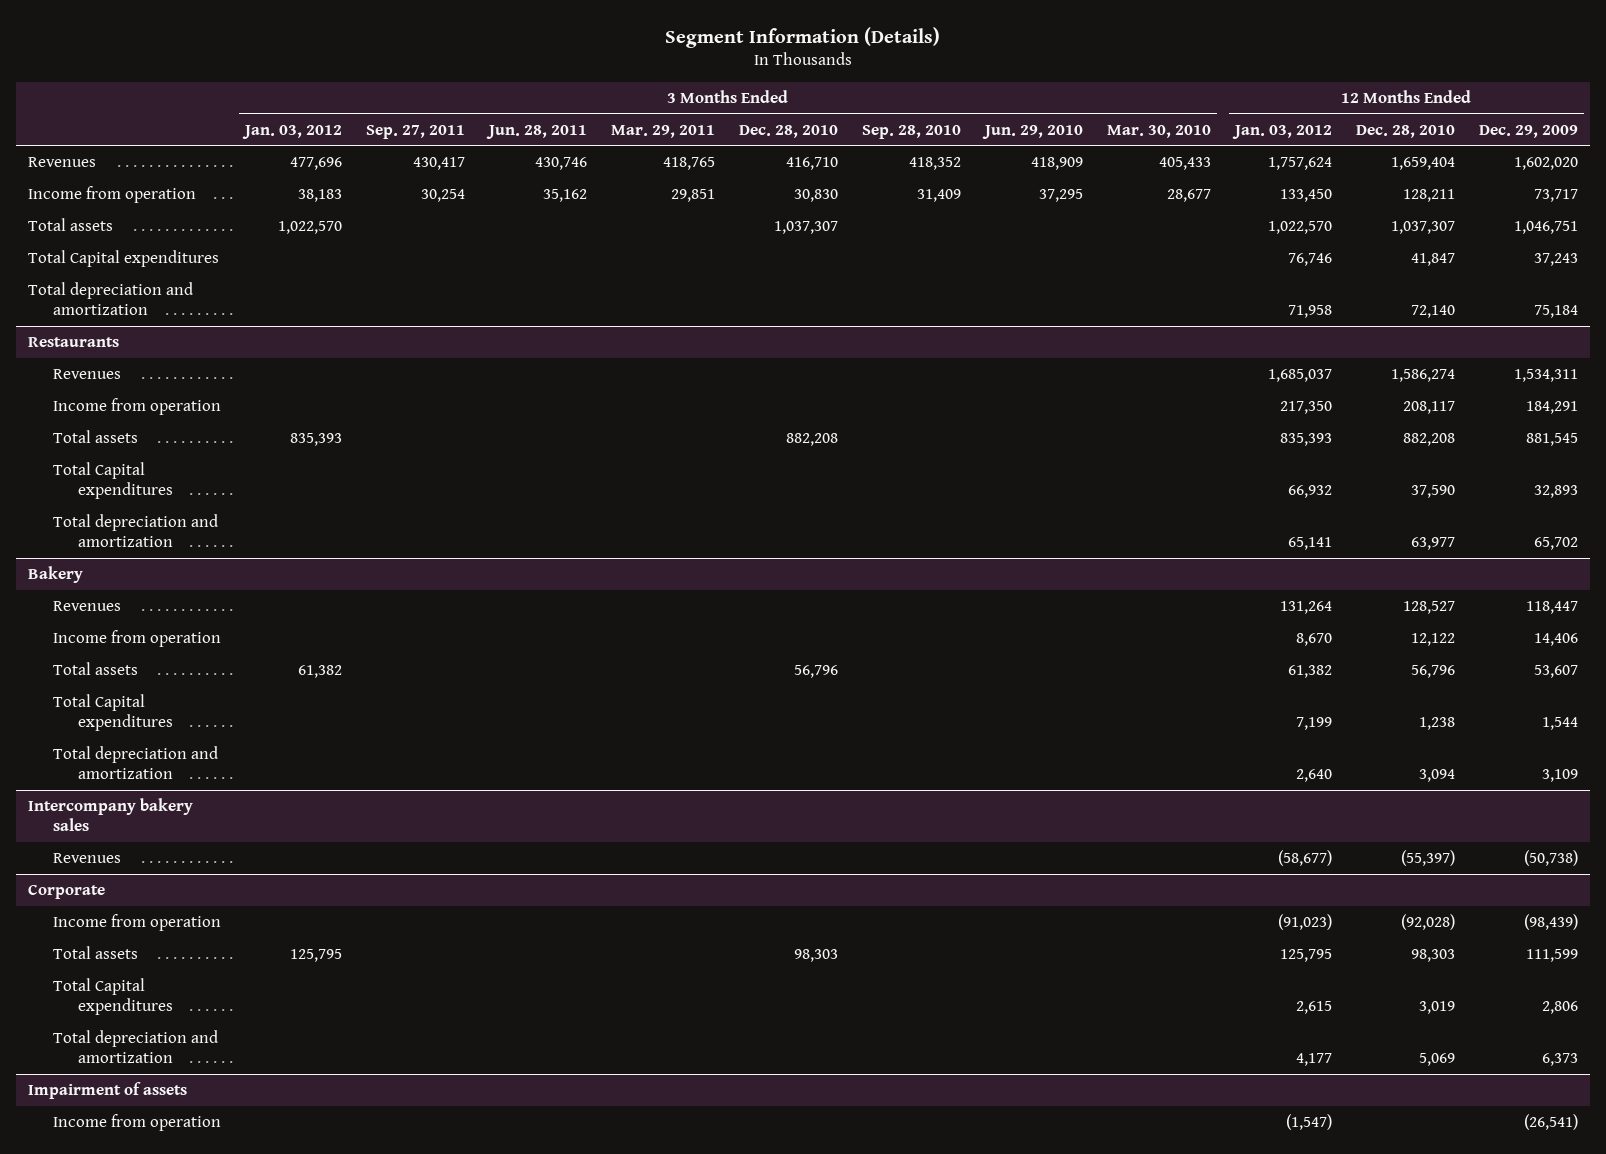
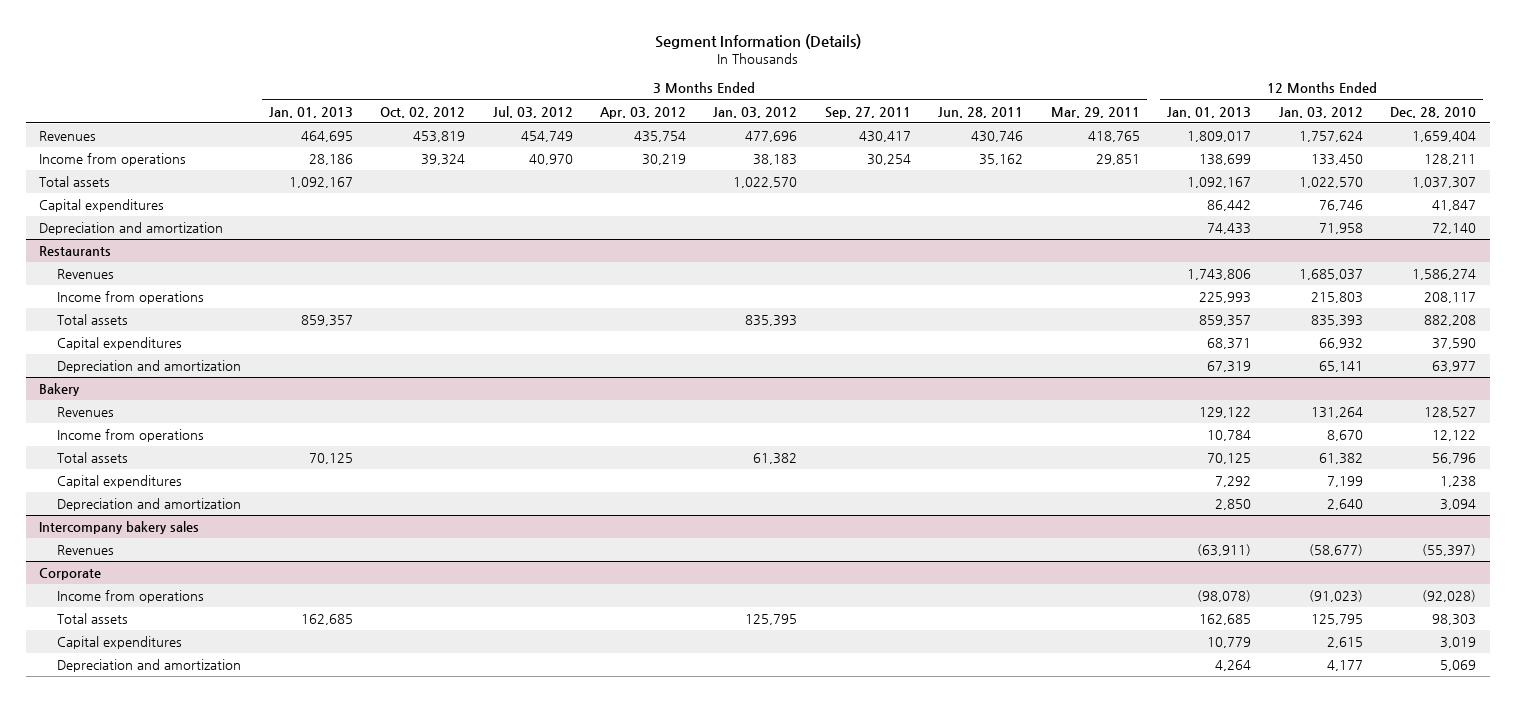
[738,124,838,138] Dec. 28, 2010 -> none
[861,124,961,139] Sep. 28, 2010 -> none
[981,124,1083,139] Jun. 29, 2010 -> none
[1106,124,1211,138] Mar. 30, 2010 -> none
[1478,124,1578,138] Dec. 29, 2009 -> none
none -> [268,106,353,118] Jan. 01, 2013
none -> [380,106,466,118] Oct. 02, 2012
none -> [492,105,573,118] Jul. 03, 2012
none -> [599,106,686,119] Apr. 03, 2012
none -> [1167,106,1252,118] Jan. 01, 2013
[28,186,197,204] Income from operation -> [39,153,187,167] Income from operations
[28,250,220,268] Total Capital expenditures -> [39,199,165,213] Capital expenditures
[28,282,194,316] Total depreciation and amortization -> [39,222,224,236] Depreciation and amortization
[52,398,221,416] Income from operation -> [57,291,205,305] Income from operations
[1279,401,1332,415] 217,350 -> [1310,292,1363,304] 215,803
[52,462,173,500] Total Capital expenditures -> [57,337,183,351] Capital expenditures
[52,514,218,548] Total depreciation and amortization -> [57,360,242,374] Depreciation and amortization
[52,630,221,648] Income from operation -> [57,429,205,443] Income from operations
[52,694,173,732] Total Capital expenditures -> [57,475,183,489] Capital expenditures
[52,746,218,780] Total depreciation and amortization -> [57,498,242,512] Depreciation and amortization
[52,914,221,932] Income from operation -> [57,590,205,604] Income from operations
[28,1082,188,1100] Impairment of assets -> none
[52,1114,221,1132] Income from operation -> none
[52,978,173,1016] Total Capital expenditures -> [57,636,183,650] Capital expenditures
[52,1030,218,1064] Total depreciation and amortization -> [57,659,242,673] Depreciation and amortization

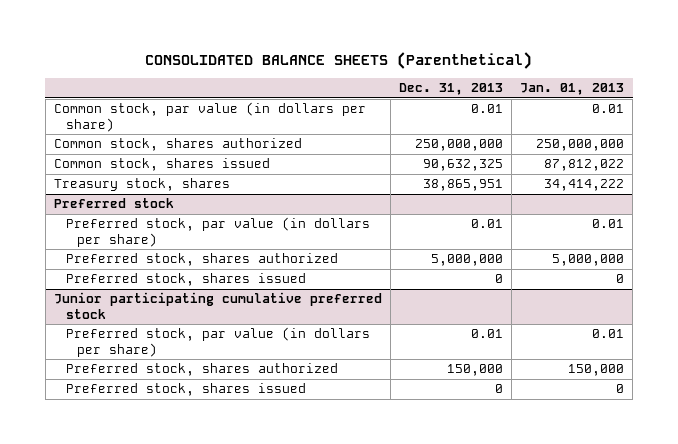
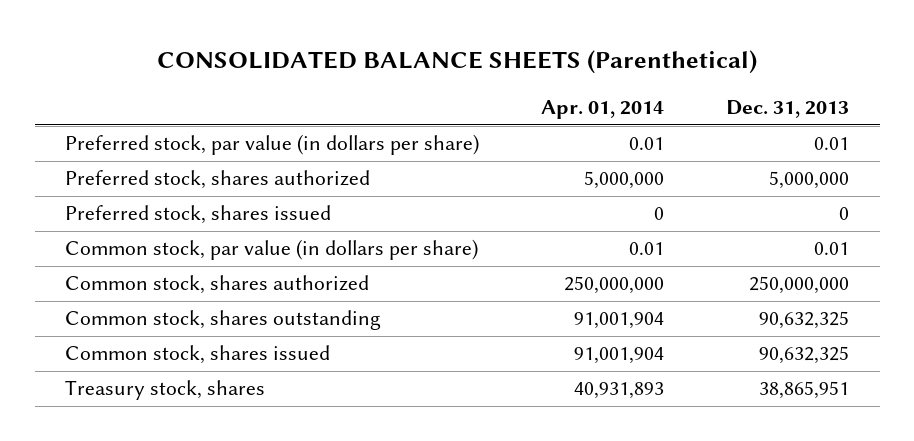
[520,83,625,96] Jan. 01, 2013 -> none
none -> [541,100,665,120] Apr. 01, 2014
none -> [65,134,480,156] Preferred stock, par value (in dollars per share)
none -> [65,170,371,190] Preferred stock, shares authorized
none -> [65,205,332,225] Preferred stock, shares issued
none -> [65,310,382,331] Common stock, shares outstanding
[53,198,174,209] Preferred stock -> none
[65,217,370,247] Preferred stock, par value (in dollars per share) -> none
[65,253,338,267] Preferred stock, shares authorized -> none
[65,273,306,287] Preferred stock, shares issued -> none
[53,292,382,319] Junior participating cumulative preferred stock -> none
[65,327,370,357] Preferred stock, par value (in dollars per share) -> none
[65,363,338,377] Preferred stock, shares authorized -> none
[65,383,306,397] Preferred stock, shares issued -> none

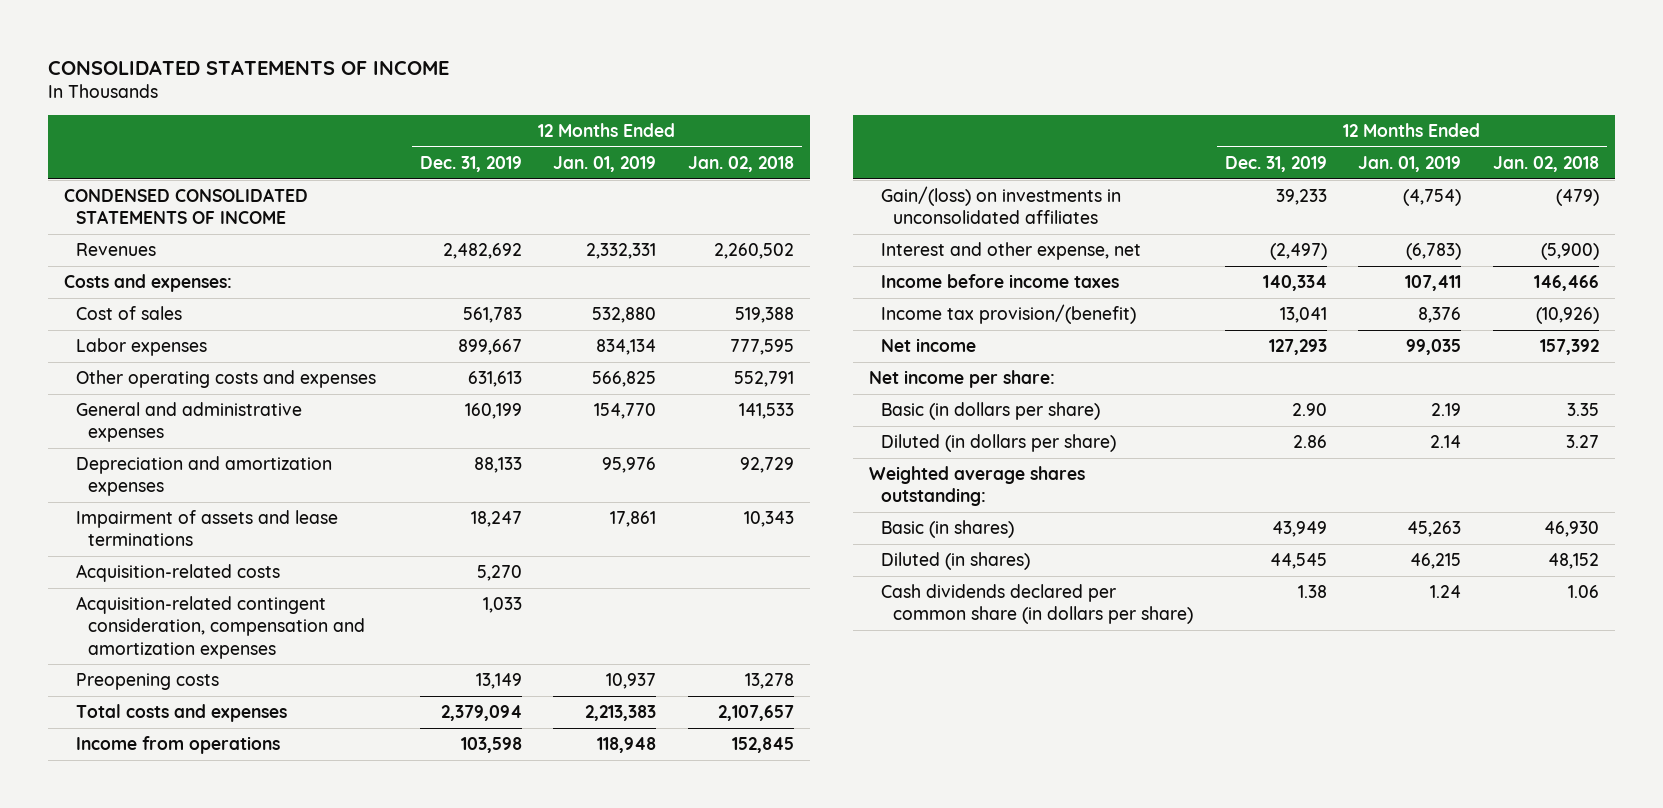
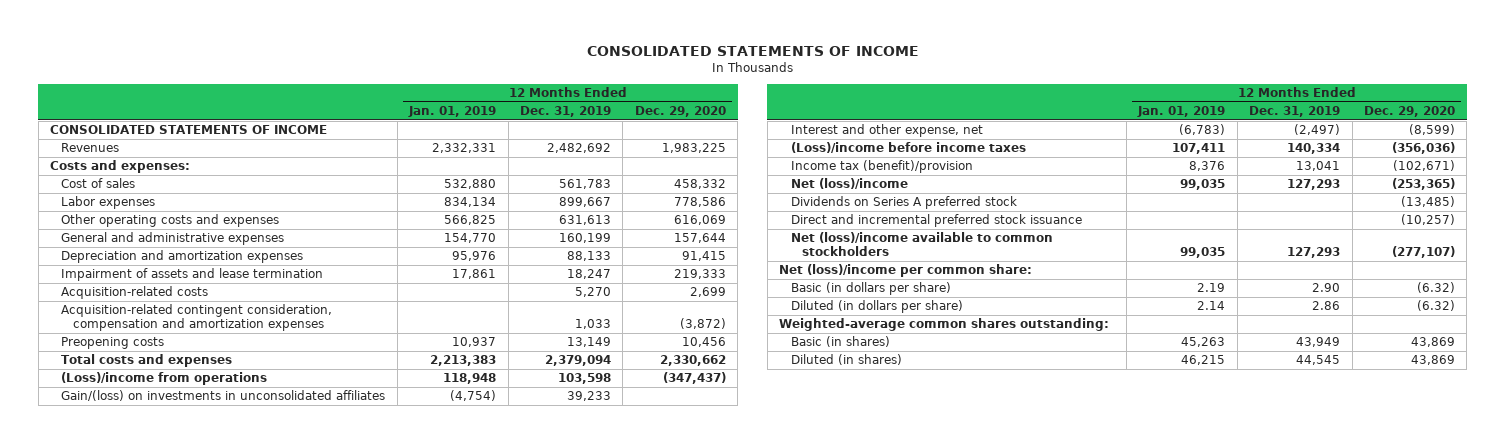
[687,155,794,172] Jan. 02, 2018 -> none
none -> [634,106,726,118] Dec. 29, 2020
[63,187,308,225] CONDENSED CONSOLIDATED STATEMENTS OF INCOME -> [50,125,328,135] CONSOLIDATED STATEMENTS OF INCOME
[75,509,338,547] Impairment of assets and lease terminations -> [61,268,324,282] Impairment of assets and lease termination
[75,735,280,754] Income from operations -> [61,372,268,386] (Loss)/income from operations
[881,273,1120,288] Income before income taxes -> [790,142,1026,154] (Loss)/income before income taxes
[881,303,1137,324] Income tax provision/(benefit) -> [790,160,973,174] Income tax (benefit)/provision
none -> [790,178,908,190] Net (loss)/income
none -> [790,196,1017,210] Dividends on Series A preferred stock
none -> [790,214,1082,228] Direct and incremental preferred stock issuance
[881,337,977,352] Net income -> [790,232,1053,257] Net (loss)/income available to common stockholders
[868,369,1055,388] Net income per share: -> [779,264,1033,278] Net (loss)/income per common share:
[868,465,1085,507] Weighted average shares outstanding: -> [779,318,1110,332] Weighted-average common shares outstanding:
[881,583,1194,625] Cash dividends declared per common share (in dollars per share) -> none

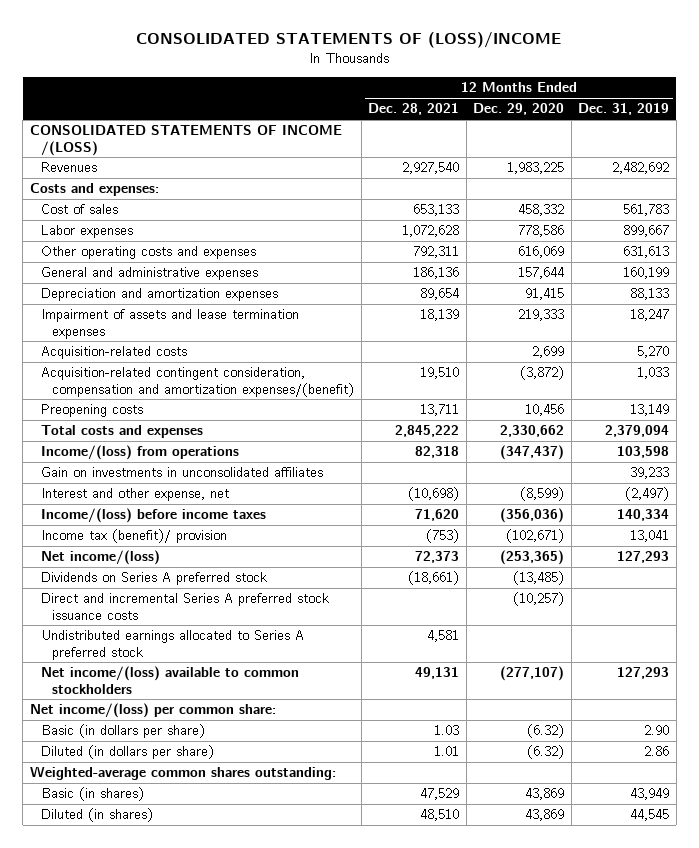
[586,46,919,57] CONSOLIDATED STATEMENTS OF INCOME -> [136,32,562,49] CONSOLIDATED STATEMENTS OF (LOSS)/INCOME
[408,106,497,118] Jan. 01, 2019 -> none
none -> [368,103,460,116] Dec. 28, 2021
[50,125,328,135] CONSOLIDATED STATEMENTS OF INCOME -> [29,125,342,156] CONSOLIDATED STATEMENTS OF INCOME /(LOSS)
[61,268,324,282] Impairment of assets and lease termination -> [41,309,300,339] Impairment of assets and lease termination expenses
[61,304,333,332] Acquisition-related contingent consideration, compensation and amortization expenses -> [41,367,355,397] Acquisition-related contingent consideration, compensation and amortization expenses/(benefit)
[61,372,268,386] (Loss)/income from operations -> [41,445,240,461] Income/(loss) from operations
[61,390,386,402] Gain/(loss) on investments in unconsolidated affiliates -> [41,467,324,478] Gain on investments in unconsolidated affiliates
[790,142,1026,154] (Loss)/income before income taxes -> [41,508,267,524] Income/(loss) before income taxes
[790,160,973,174] Income tax (benefit)/provision -> [41,529,228,544] Income tax (benefit)/ provision
[790,178,908,190] Net (loss)/income -> [41,550,161,566] Net income/(loss)
[790,214,1082,228] Direct and incremental preferred stock issuance -> [41,593,330,620] Direct and incremental Series A preferred stock issuance costs
none -> [41,630,305,660] Undistributed earnings allocated to Series A preferred stock
[790,232,1053,257] Net (loss)/income available to common stockholders -> [41,666,300,694] Net income/(loss) available to common stockholders
[779,264,1033,278] Net (loss)/income per common share: -> [29,703,276,719] Net income/(loss) per common share:

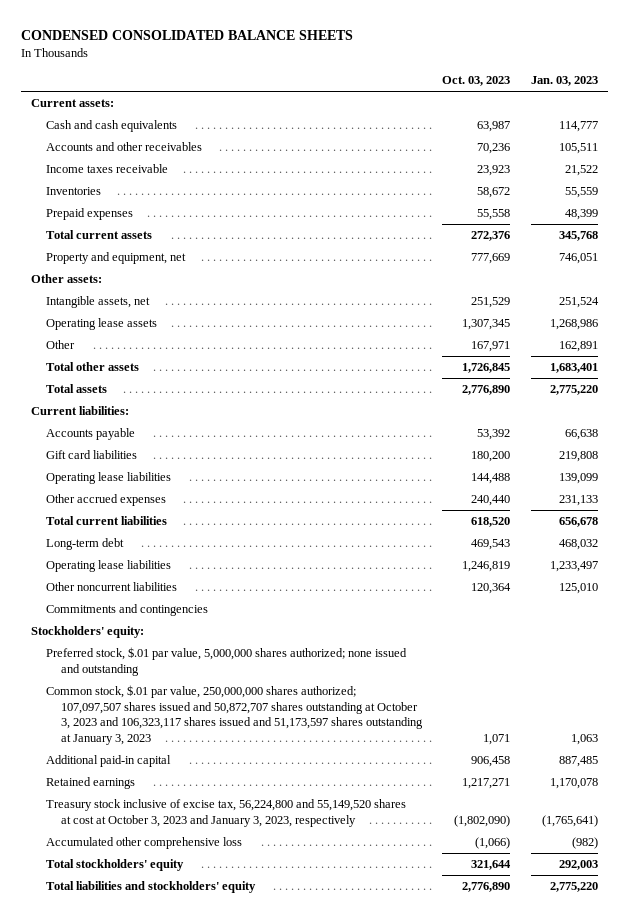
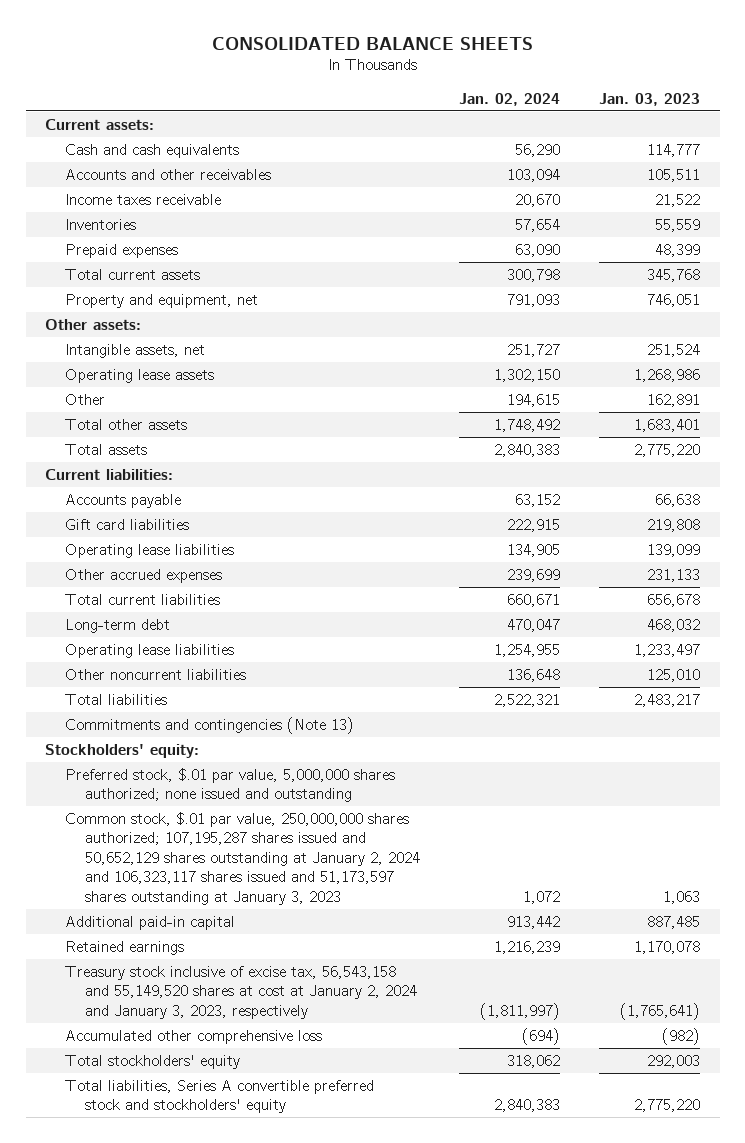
[20,30,353,41] CONDENSED CONSOLIDATED BALANCE SHEETS -> [211,36,533,50] CONSOLIDATED BALANCE SHEETS
[442,75,511,86] Oct. 03, 2023 -> none
none -> [459,92,561,106] Jan. 02, 2024
none -> [65,693,168,705] Total liabilities
[46,604,209,617] Commitments and contingencies -> [65,716,355,734] Commitments and contingencies (Note 13)
[46,685,423,746] Common stock, $.01 par value, 250,000,000 shares authorized; 107,097,507 shares issued and 50,872,707 shares outstanding at October 3, 2023 and 106,323,117 shares issued and 51,173,597 shares outstanding at January 3, 2023 -> [65,811,421,906] Common stock, $.01 par value, 250,000,000 shares authorized; 107,195,287 shares issued and 50,652,129 shares outstanding at January 2, 2024 and 106,323,117 shares issued and 51,173,597 shares outstanding at January 3, 2023
[46,799,407,827] Treasury stock inclusive of excise tax, 56,224,800 and 55,149,520 shares at cost at October 3, 2023 and January 3, 2023, respectively -> [65,965,418,1019] Treasury stock inclusive of excise tax, 56,543,158 and 55,149,520 shares at cost at January 2, 2024 and January 3, 2023, respectively
[46,881,257,894] Total liabilities and stockholders' equity -> [65,1079,375,1114] Total liabilities, Series A convertible preferred stock and stockholders' equity

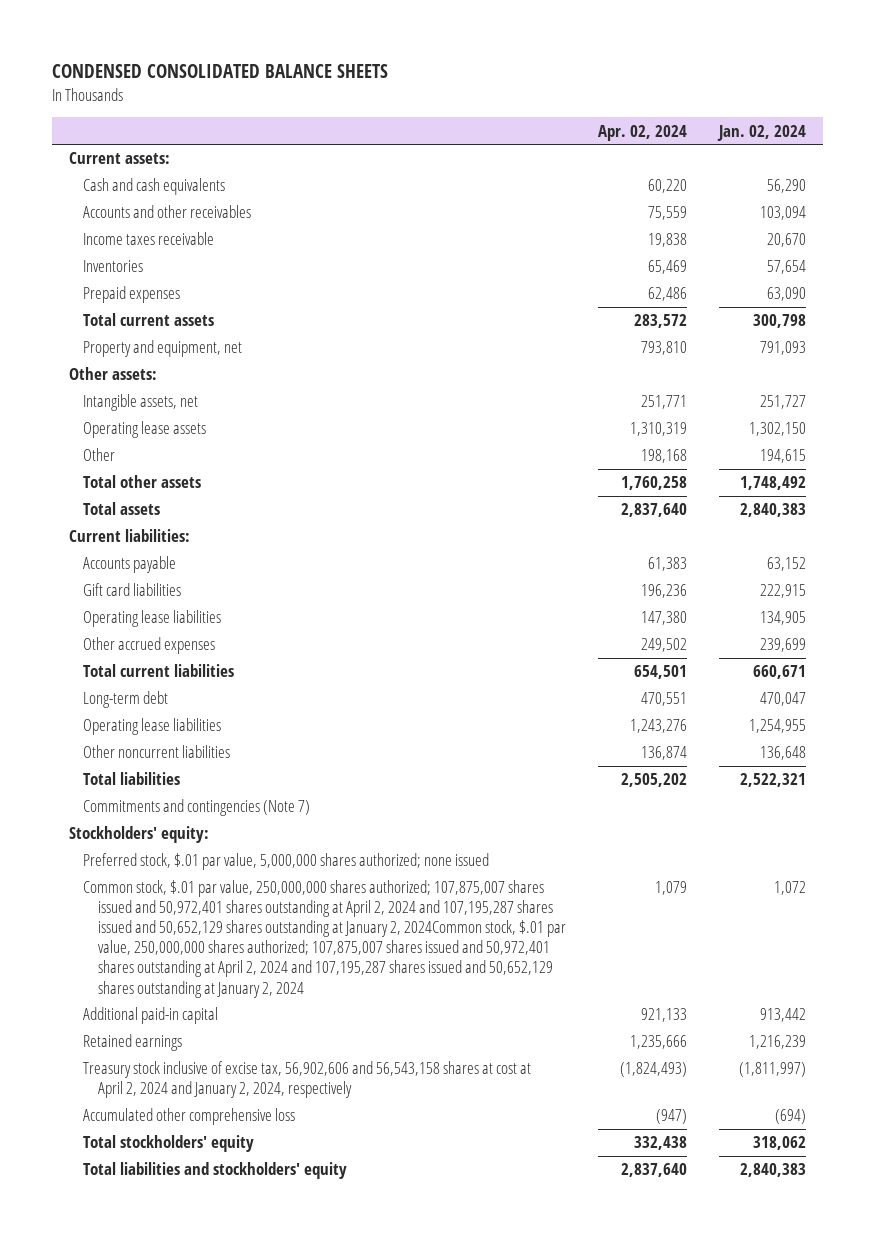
[211,36,533,50] CONSOLIDATED BALANCE SHEETS -> [52,64,389,79] CONDENSED CONSOLIDATED BALANCE SHEETS
[599,92,701,106] Jan. 03, 2023 -> none
none -> [598,124,688,141] Apr. 02, 2024
[65,716,355,734] Commitments and contingencies (Note 13) -> [83,799,311,817] Commitments and contingencies (Note 7)
[65,767,396,803] Preferred stock, $.01 par value, 5,000,000 shares authorized; none issued and outstanding -> [83,853,490,871] Preferred stock, $.01 par value, 5,000,000 shares authorized; none issued
[65,811,421,906] Common stock, $.01 par value, 250,000,000 shares authorized; 107,195,287 shares issued and 50,652,129 shares outstanding at January 2, 2024 and 106,323,117 shares issued and 51,173,597 shares outstanding at January 3, 2023 -> [83,880,566,998] Common stock, $.01 par value, 250,000,000 shares authorized; 107,875,007 shares issued and 50,972,401 shares outstanding at April 2, 2024 and 107,195,287 shares issued and 50,652,129 shares outstanding at January 2, 2024Common stock, $.01 par value, 250,000,000 shares authorized; 107,875,007 shares issued and 50,972,401 shares outstanding at April 2, 2024 and 107,195,287 shares issued and 50,652,129 shares outstanding at January 2, 2024
[65,965,418,1019] Treasury stock inclusive of excise tax, 56,543,158 and 55,149,520 shares at cost at January 2, 2024 and January 3, 2023, respectively -> [83,1061,532,1099] Treasury stock inclusive of excise tax, 56,902,606 and 56,543,158 shares at cost at April 2, 2024 and January 2, 2024, respectively
[65,1079,375,1114] Total liabilities, Series A convertible preferred stock and stockholders' equity -> [83,1162,348,1180] Total liabilities and stockholders' equity

